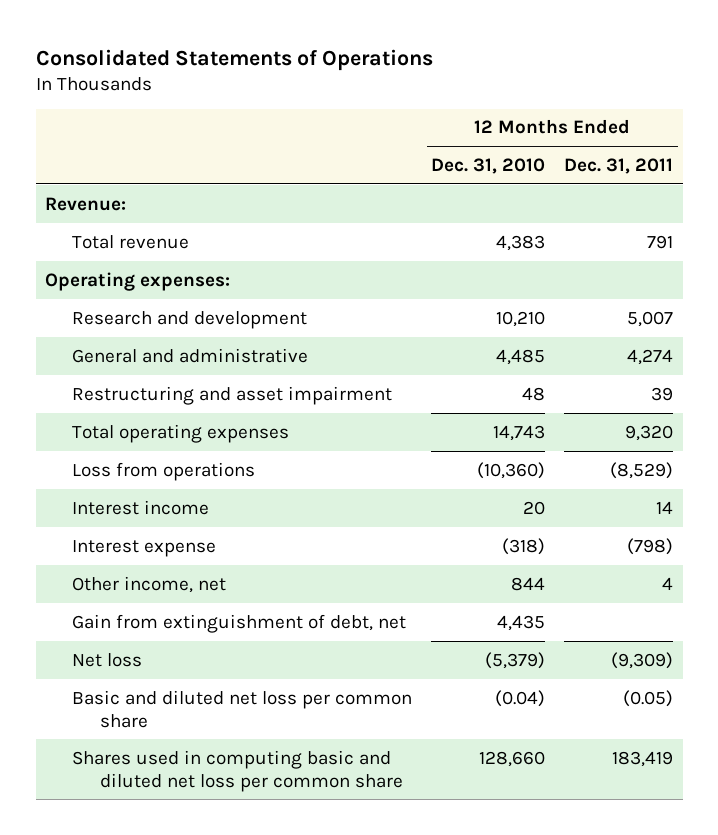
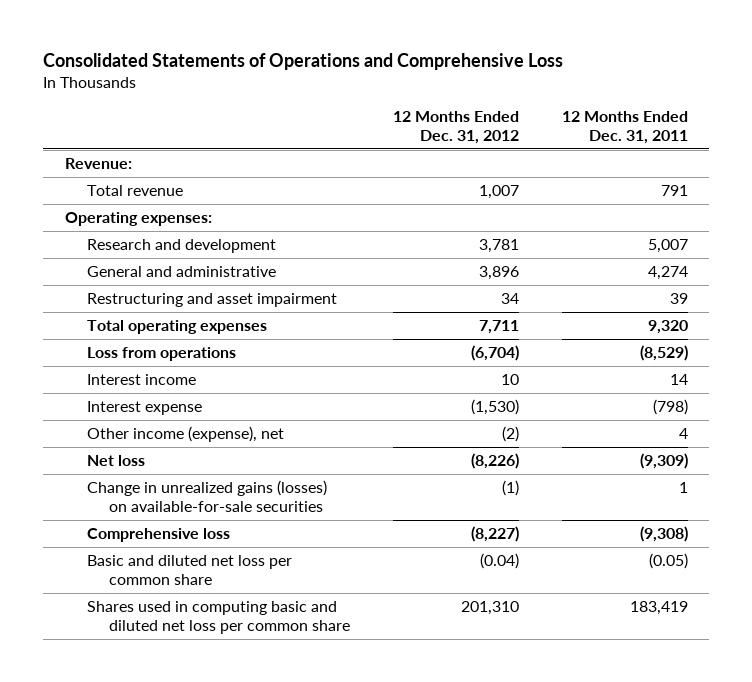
[35,48,433,71] Consolidated Statements of Operations -> [43,53,564,71] Consolidated Statements of Operations and Comprehensive Loss
[431,158,546,175] Dec. 31, 2010 -> none
none -> [392,111,519,144] 12 Months Ended Dec. 31, 2012
[72,613,407,633] Gain from extinguishment of debt, net -> none
[72,575,227,593] Other income, net -> [86,426,284,443] Other income (expense), net
none -> [86,480,327,512] Change in unrealized gains (losses) on available-for-sale securities
none -> [86,528,230,543] Comprehensive loss

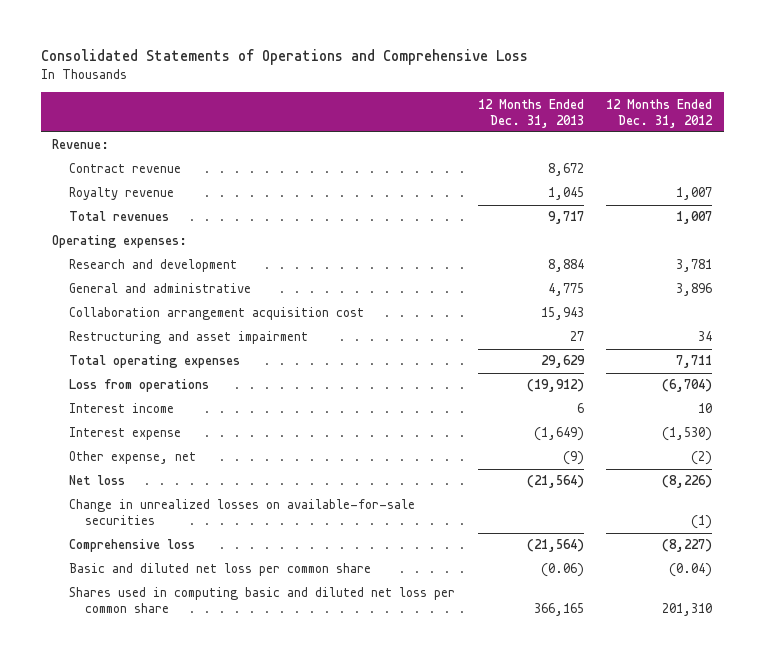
[561,111,688,144] 12 Months Ended Dec. 31, 2011 -> none
none -> [477,98,584,128] 12 Months Ended Dec. 31, 2013
none -> [68,163,181,174] Contract revenue
[86,185,183,197] Total revenue -> [68,187,174,201] Royalty revenue
none -> [68,211,169,222] Total revenues
none -> [68,307,364,321] Collaboration arrangement acquisition cost
[86,426,284,443] Other income (expense), net -> [68,451,196,465] Other expense, net
[86,480,327,512] Change in unrealized gains (losses) on available-for-sale securities -> [68,499,415,526] Change in unrealized losses on available-for-sale securities

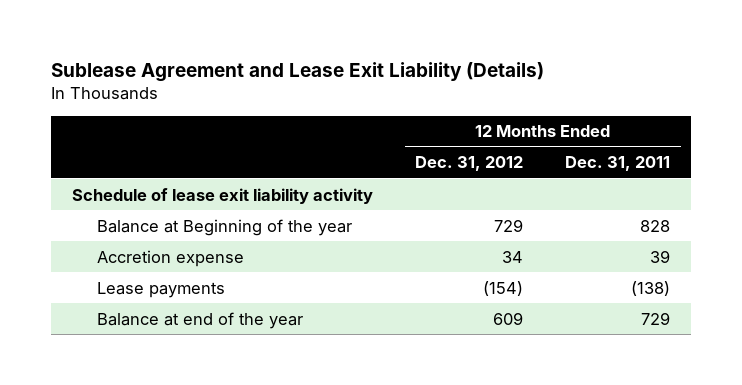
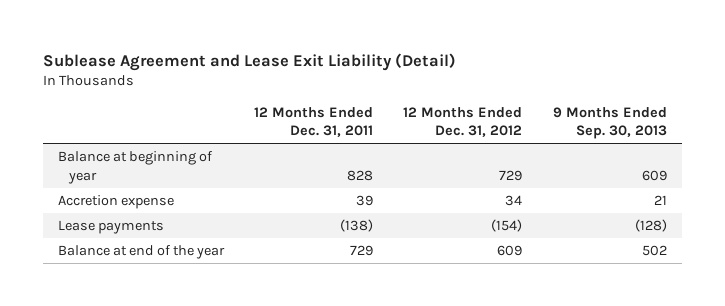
[50,61,544,82] Sublease Agreement and Lease Exit Liability (Details) -> [43,52,457,71] Sublease Agreement and Lease Exit Liability (Detail)
none -> [552,106,667,140] 9 Months Ended Sep. 30, 2013
[71,187,373,204] Schedule of lease exit liability activity -> none
[97,218,353,236] Balance at Beginning of the year -> [58,151,214,184] Balance at beginning of year

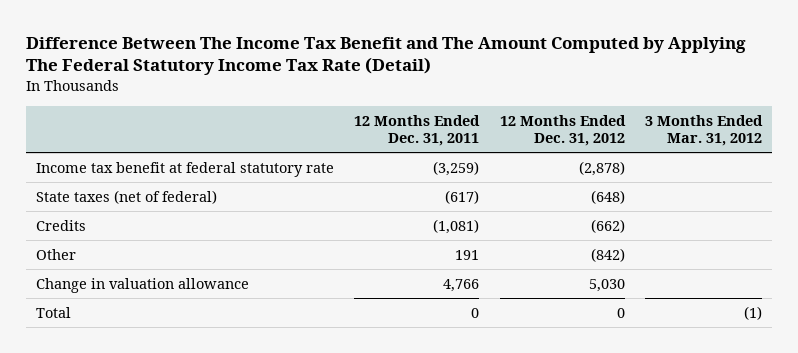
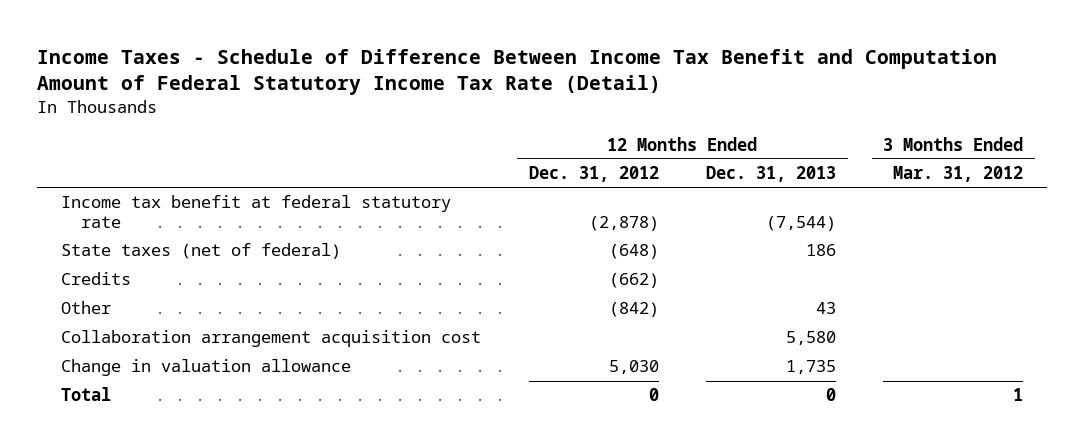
[25,36,746,76] Difference Between The Income Tax Benefit and The Amount Computed by Applying The Federal Statutory Income Tax Rate (Detail) -> [37,48,998,96] Income Taxes - Schedule of Difference Between Income Tax Benefit and Computation Amount of Federal Statutory Income Tax Rate (Detail)
[354,114,481,147] 12 Months Ended Dec. 31, 2011 -> none
none -> [706,166,837,183] Dec. 31, 2013
none -> [61,330,482,348] Collaboration arrangement acquisition cost
[744,305,763,320] (1) -> [1013,388,1024,402] 1

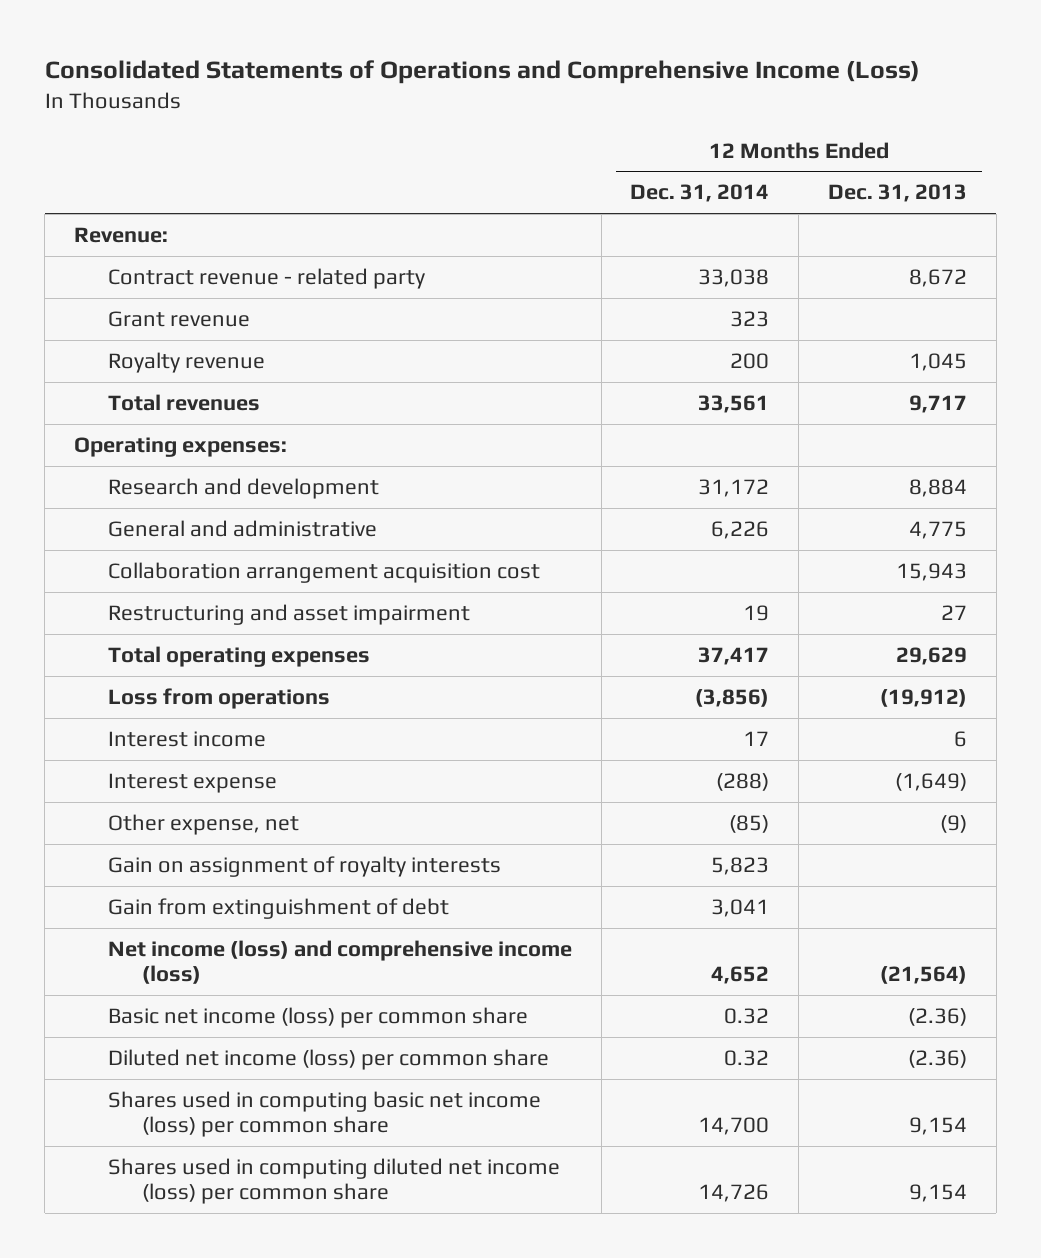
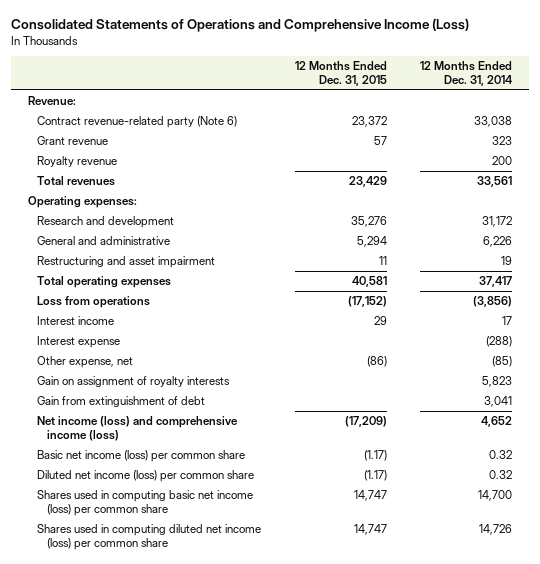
[828,184,968,203] Dec. 31, 2013 -> none
none -> [294,61,387,87] 12 Months Ended Dec. 31, 2015
[107,267,425,289] Contract revenue - related party -> [37,116,238,129] Contract revenue-related party (Note 6)
[107,561,540,583] Collaboration arrangement acquisition cost -> none

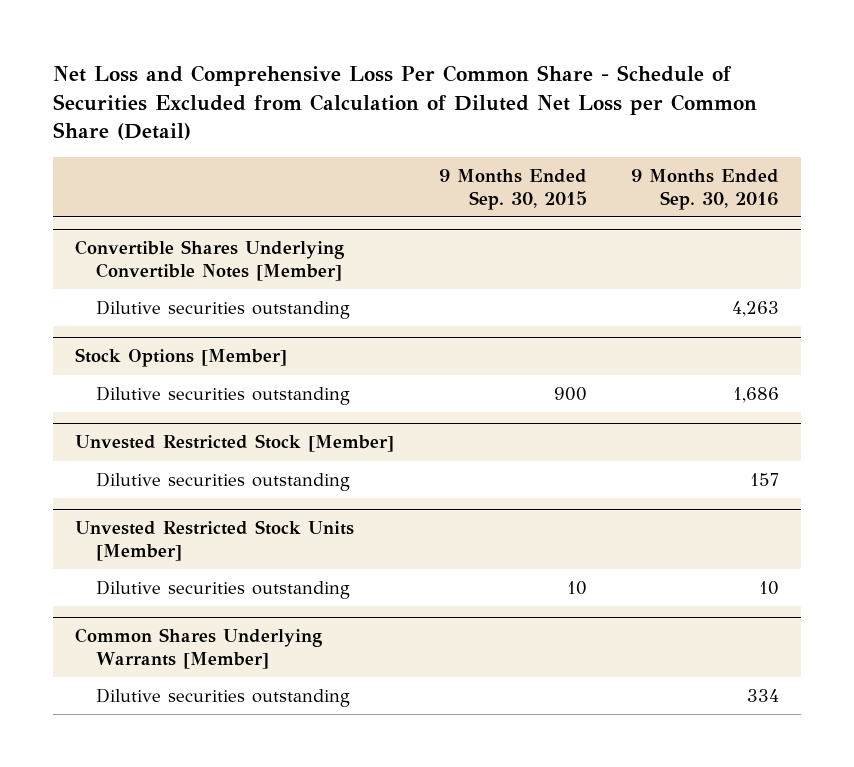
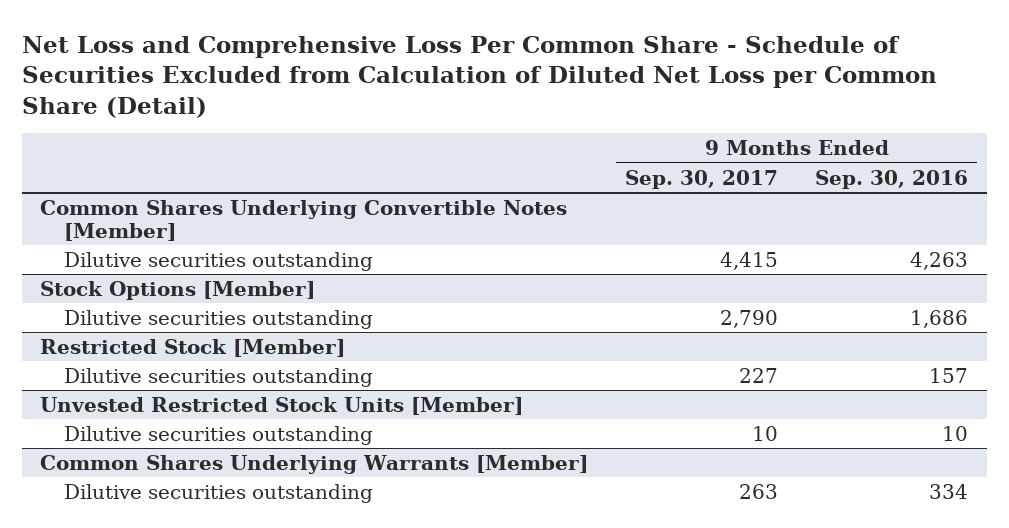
[438,168,587,210] 9 Months Ended Sep. 30, 2015 -> none
none -> [625,169,779,189] Sep. 30, 2017
[75,240,345,282] Convertible Shares Underlying Convertible Notes [Member] -> [40,199,568,241] Common Shares Underlying Convertible Notes [Member]
[75,434,395,453] Unvested Restricted Stock [Member] -> [40,338,346,357] Restricted Stock [Member]

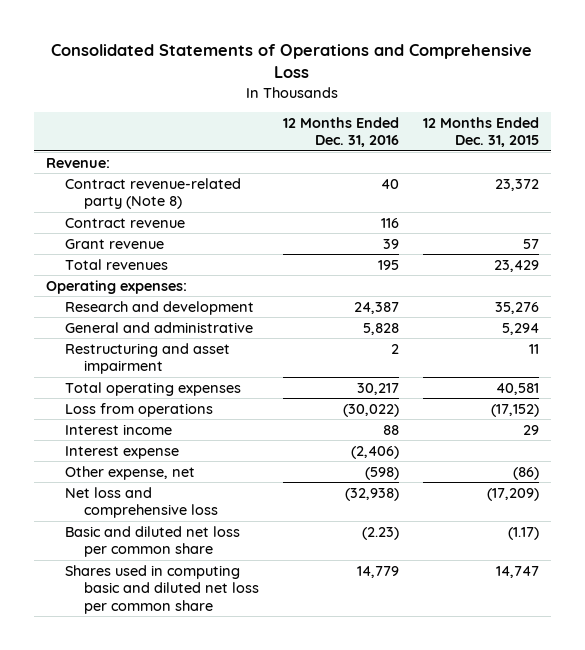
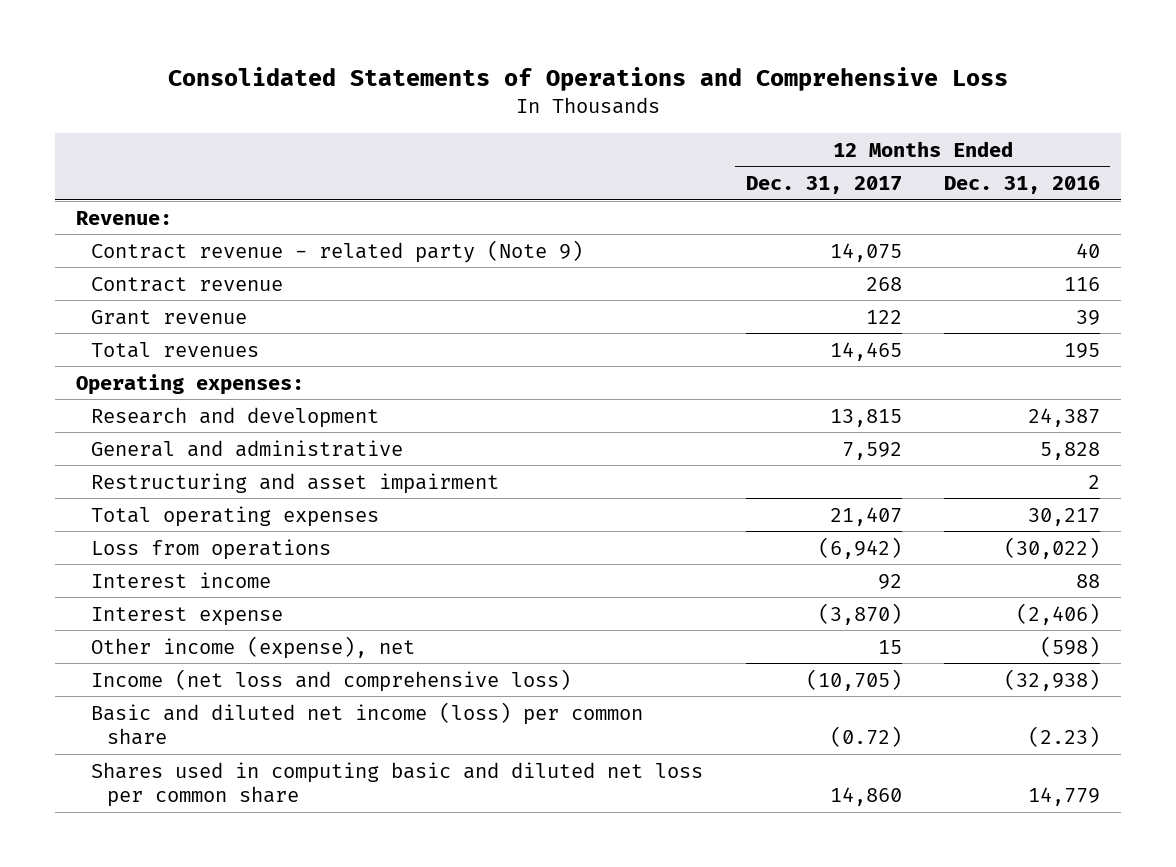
[423,116,540,148] 12 Months Ended Dec. 31, 2015 -> none
none -> [745,176,902,195] Dec. 31, 2017
[65,177,242,210] Contract revenue-related party (Note 8) -> [91,239,584,263] Contract revenue - related party (Note 9)
[65,465,196,480] Other expense, net -> [91,635,416,659] Other income (expense), net
[65,486,219,519] Net loss and comprehensive loss -> [91,668,572,692] Income (net loss and comprehensive loss)
[65,525,241,558] Basic and diluted net loss per common share -> [91,701,644,746] Basic and diluted net income (loss) per common share

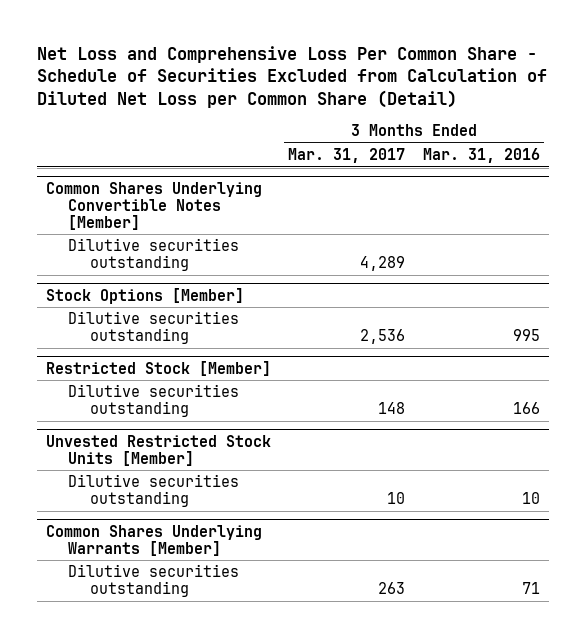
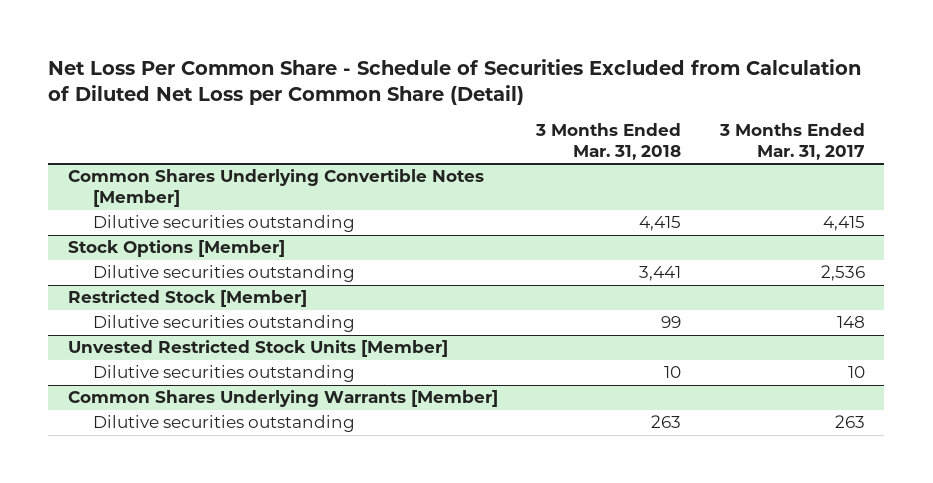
[37,45,548,108] Net Loss and Comprehensive Loss Per Common Share - Schedule of Securities Excluded from Calculation of Diluted Net Loss per Common Share (Detail) -> [48,58,862,105] Net Loss Per Common Share - Schedule of Securities Excluded from Calculation of Diluted Net Loss per Common Share (Detail)
[422,148,540,164] Mar. 31, 2016 -> none
none -> [535,123,682,160] 3 Months Ended Mar. 31, 2018
[360,256,406,272] 4,289 -> [822,216,865,232] 4,415

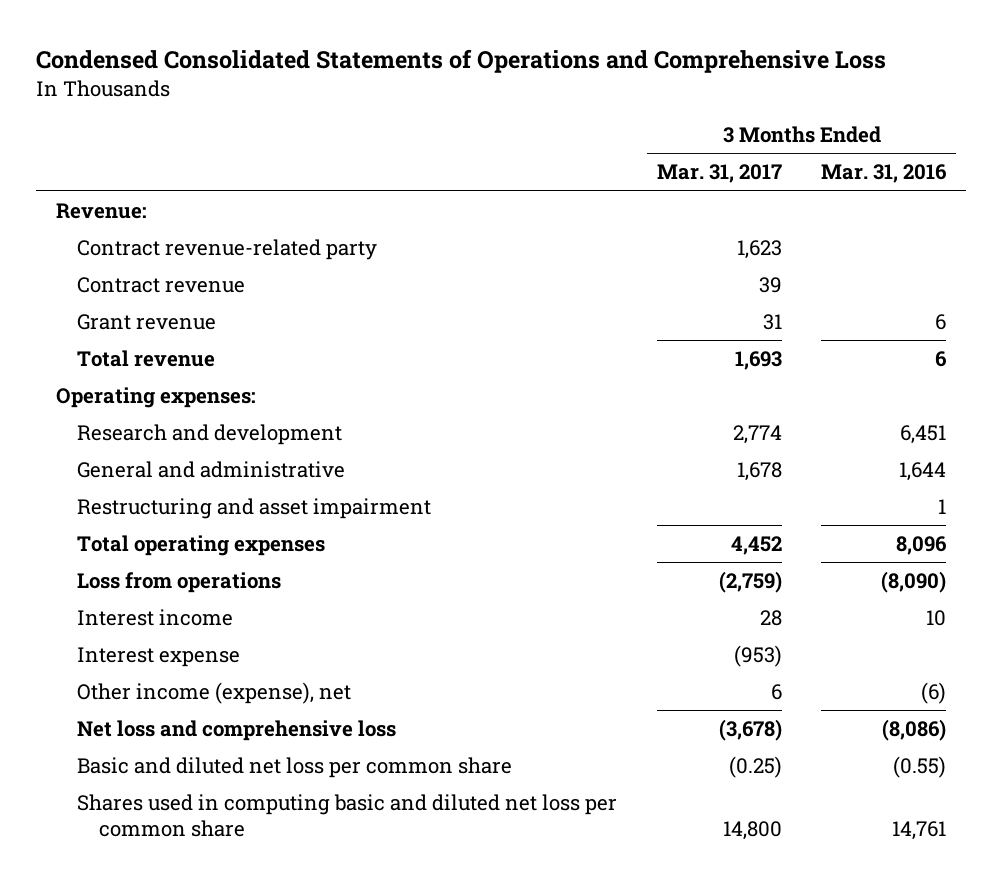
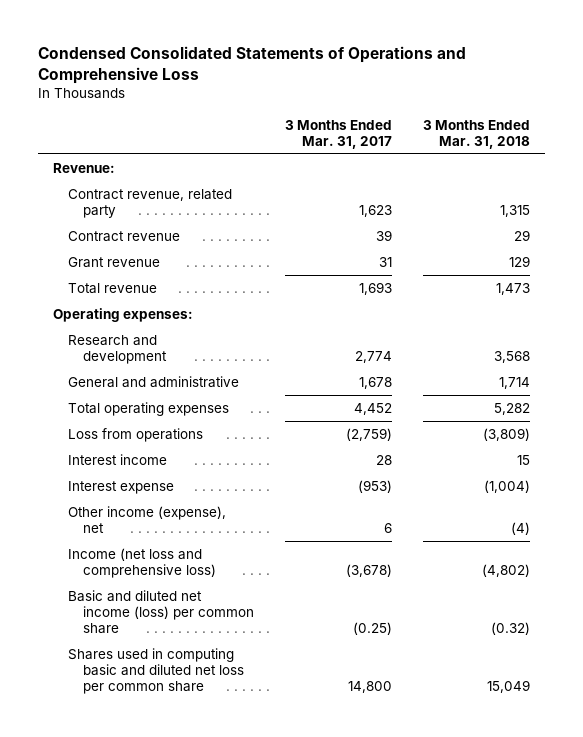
[821,164,948,184] Mar. 31, 2016 -> none
none -> [422,119,530,149] 3 Months Ended Mar. 31, 2018
[77,239,378,261] Contract revenue-related party -> [68,188,233,218] Contract revenue, related party
[77,498,432,520] Restructuring and asset impairment -> none
[77,720,397,742] Net loss and comprehensive loss -> [68,547,217,578] Income (net loss and comprehensive loss)
[77,757,513,779] Basic and diluted net loss per common share -> [68,589,255,634] Basic and diluted net income (loss) per common share

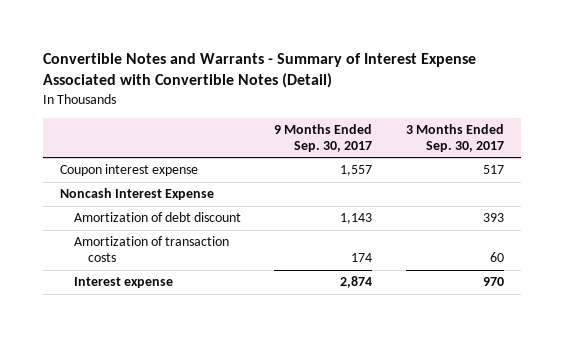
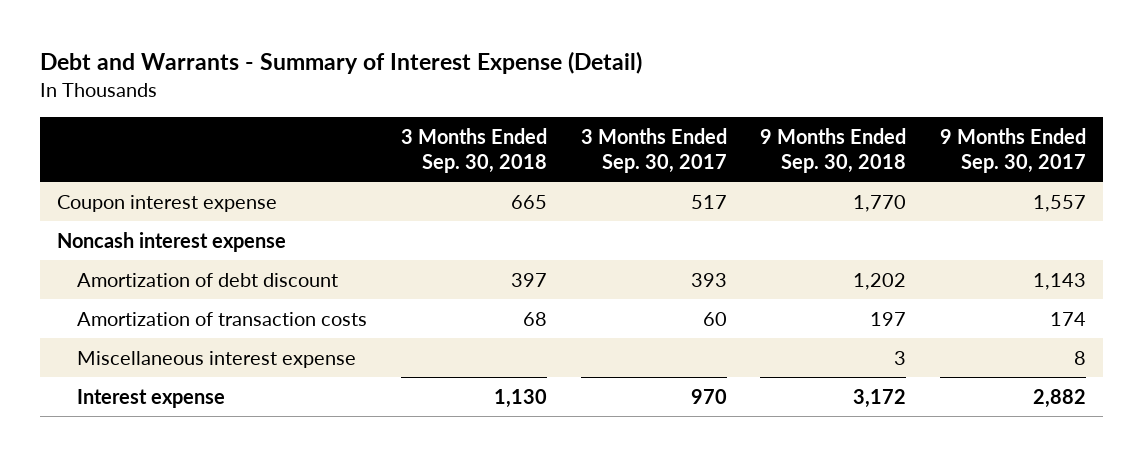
[42,53,476,89] Convertible Notes and Warrants - Summary of Interest Expense Associated with Convertible Notes (Detail) -> [39,51,642,75] Debt and Warrants - Summary of Interest Expense (Detail)
none -> [401,127,548,173] 3 Months Ended Sep. 30, 2018
none -> [760,127,907,173] 9 Months Ended Sep. 30, 2018
[59,188,214,201] Noncash Interest Expense -> [56,231,286,252] Noncash interest expense
none -> [77,350,357,368] Miscellaneous interest expense
[340,276,373,289] 2,874 -> [1032,388,1086,408] 2,882

